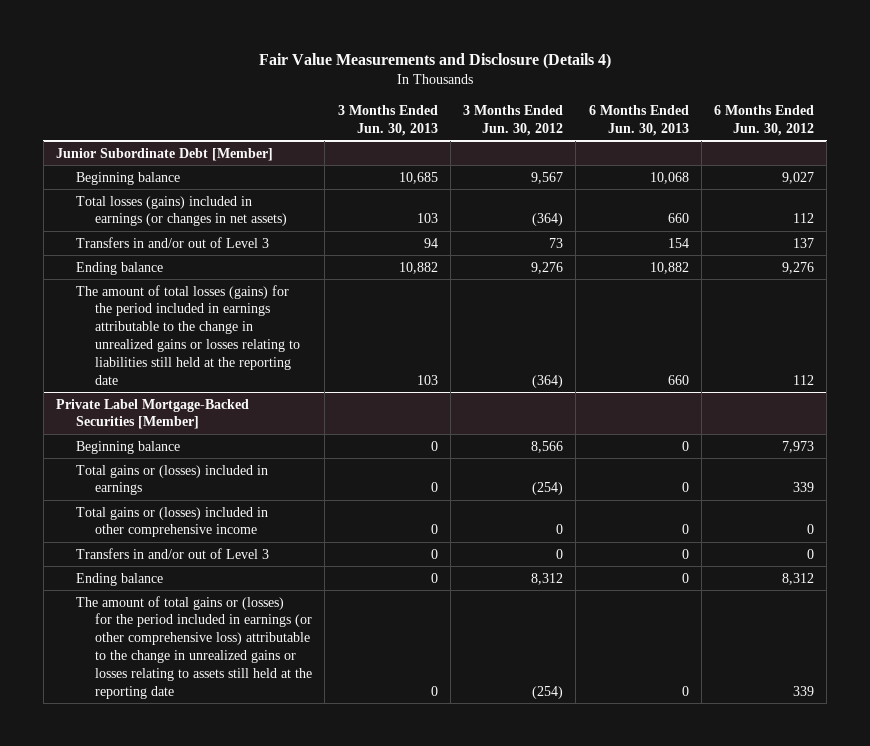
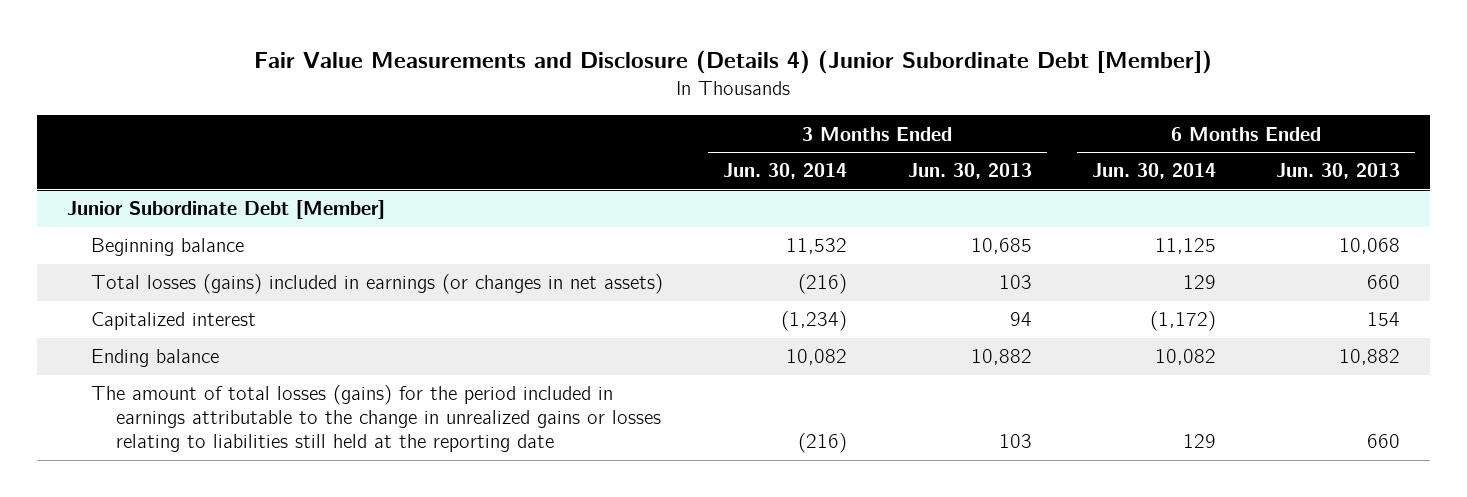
[259,53,612,70] Fair Value Measurements and Disclosure (Details 4) -> [254,49,1213,74] Fair Value Measurements and Disclosure (Details 4) (Junior Subordinate Debt [Member])
[463,104,564,136] 3 Months Ended Jun. 30, 2012 -> none
[713,104,814,136] 6 Months Ended Jun. 30, 2012 -> none
none -> [723,163,848,180] Jun. 30, 2014
none -> [1091,163,1216,180] Jun. 30, 2014
[75,236,269,248] Transfers in and/or out of Level 3 -> [91,312,257,331] Capitalized interest
[56,398,250,430] Private Label Mortgage-Backed Securities [Member] -> none
[75,440,180,454] Beginning balance -> none
[75,464,268,496] Total gains or (losses) included in earnings -> none
[75,506,268,538] Total gains or (losses) included in other comprehensive income -> none
[75,547,269,559] Transfers in and/or out of Level 3 -> none
[75,572,163,586] Ending balance -> none
[75,595,313,699] The amount of total gains or (losses) for the period included in earnings (or other comprehensive loss) attributable to the change in unrealized gains or losses relating to assets still held at the reporting date -> none

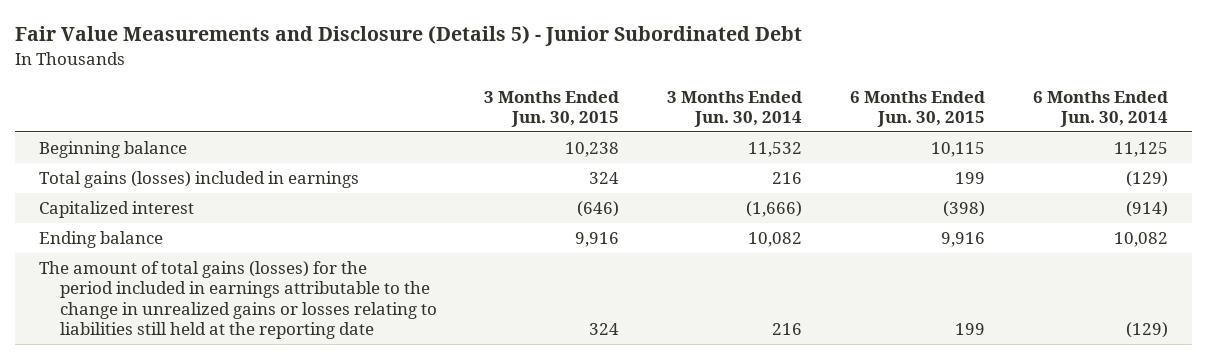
[254,49,1213,74] Fair Value Measurements and Disclosure (Details 4) (Junior Subordinate Debt [Member]) -> [14,25,802,47] Fair Value Measurements and Disclosure (Details 5) - Junior Subordinated Debt
[907,163,1032,180] Jun. 30, 2013 -> none
[1275,163,1400,180] Jun. 30, 2013 -> none
none -> [484,90,620,128] 3 Months Ended Jun. 30, 2015
none -> [850,90,986,128] 6 Months Ended Jun. 30, 2015
[66,200,385,220] Junior Subordinate Debt [Member] -> none
[91,274,664,295] Total losses (gains) included in earnings (or changes in net assets) -> [38,171,359,189] Total gains (losses) included in earnings
[798,274,848,295] (216) -> [772,172,803,185] 216
[1182,275,1216,290] 129 -> [1126,171,1169,188] (129)
[781,311,848,332] (1,234) -> [746,201,803,218] (1,666)
[1149,311,1216,332] (1,172) -> [1126,201,1169,218] (914)
[91,385,661,453] The amount of total losses (gains) for the period included in earnings attributable to the change in unrealized gains or losses relating to liabilities still held at the reporting date -> [38,261,437,340] The amount of total gains (losses) for the period included in earnings attributable to the change in unrealized gains or losses relating to liabilities still held at the reporting date
[798,433,848,454] (216) -> [772,323,803,336] 216
[1182,434,1216,449] 129 -> [1126,322,1169,339] (129)

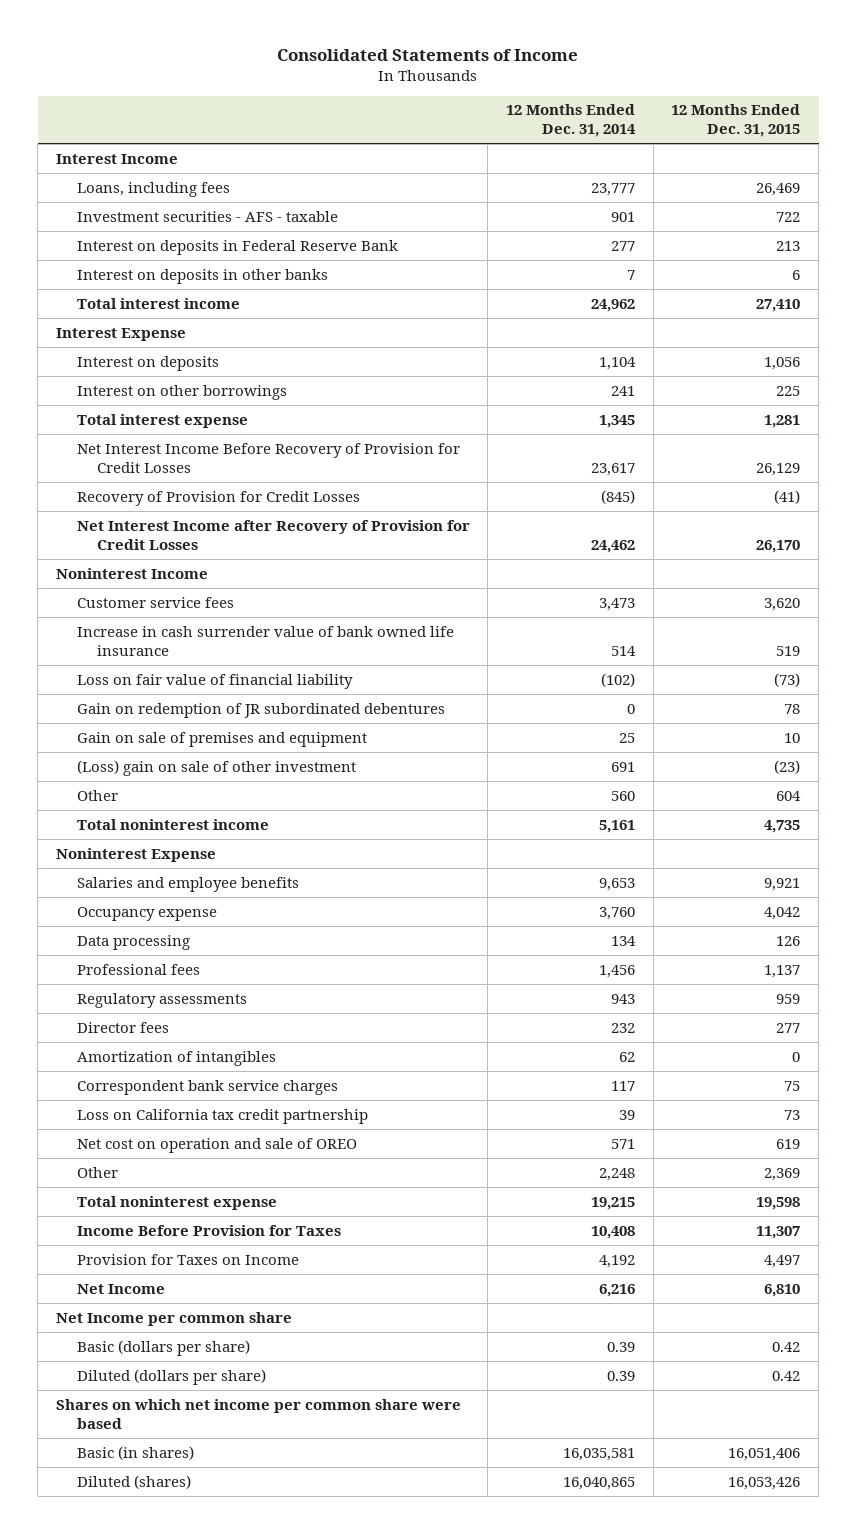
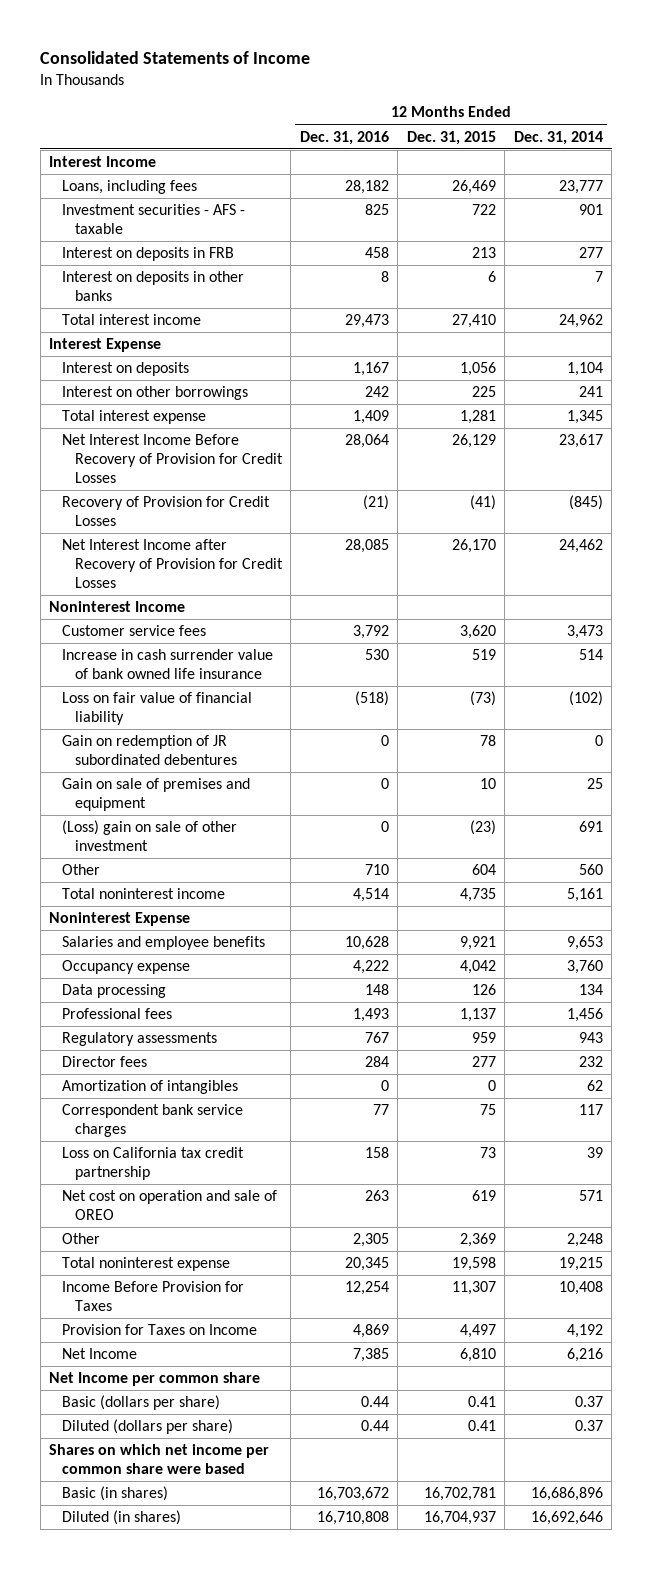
none -> [299,130,389,145] Dec. 31, 2016
[76,239,398,255] Interest on deposits in Federal Reserve Bank -> [61,247,234,262] Interest on deposits in FRB
[607,1341,636,1352] 0.39 -> [574,1396,603,1408] 0.37
[772,1341,801,1352] 0.42 -> [467,1396,496,1408] 0.41
[607,1370,636,1381] 0.39 -> [574,1420,603,1432] 0.37
[772,1370,801,1381] 0.42 -> [467,1420,496,1432] 0.41
[563,1447,636,1461] 16,035,581 -> [530,1487,603,1502] 16,686,896
[728,1447,801,1461] 16,051,406 -> [423,1487,496,1502] 16,702,781
[76,1474,191,1489] Diluted (shares) -> [61,1510,181,1526] Diluted (in shares)
[563,1476,636,1490] 16,040,865 -> [530,1511,603,1526] 16,692,646
[728,1476,801,1490] 16,053,426 -> [423,1511,496,1526] 16,704,937

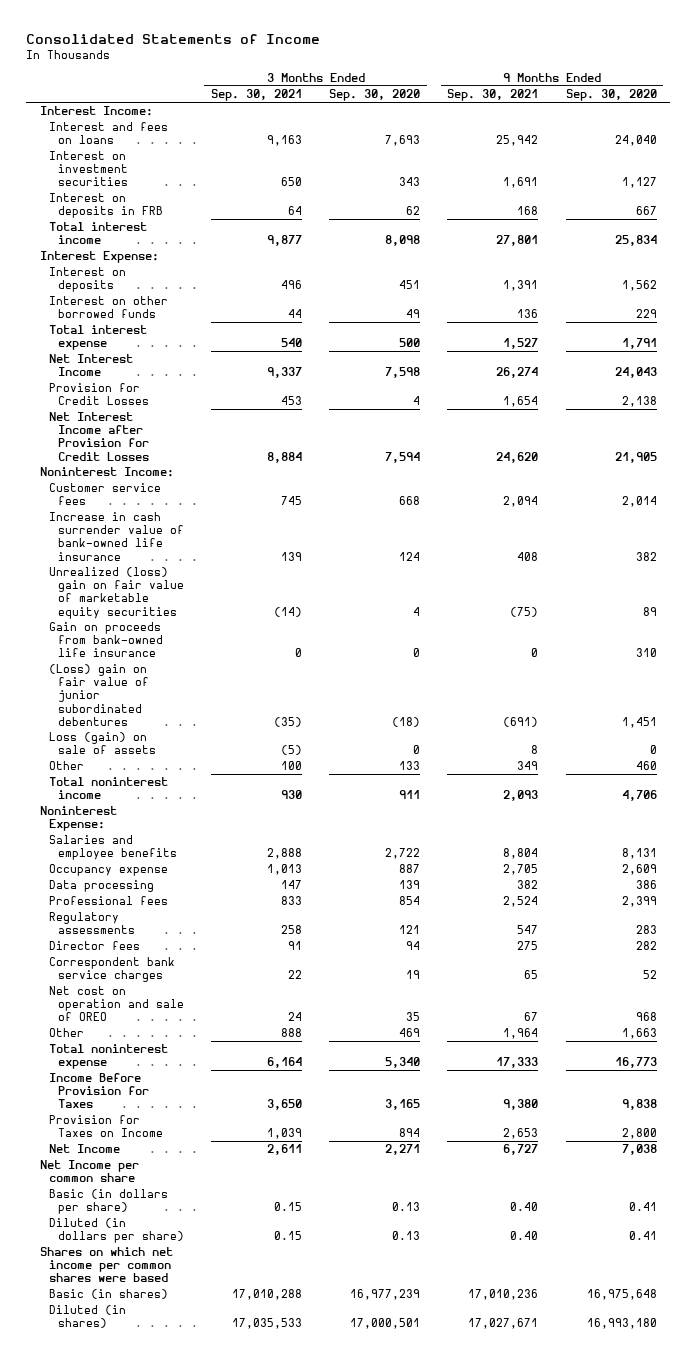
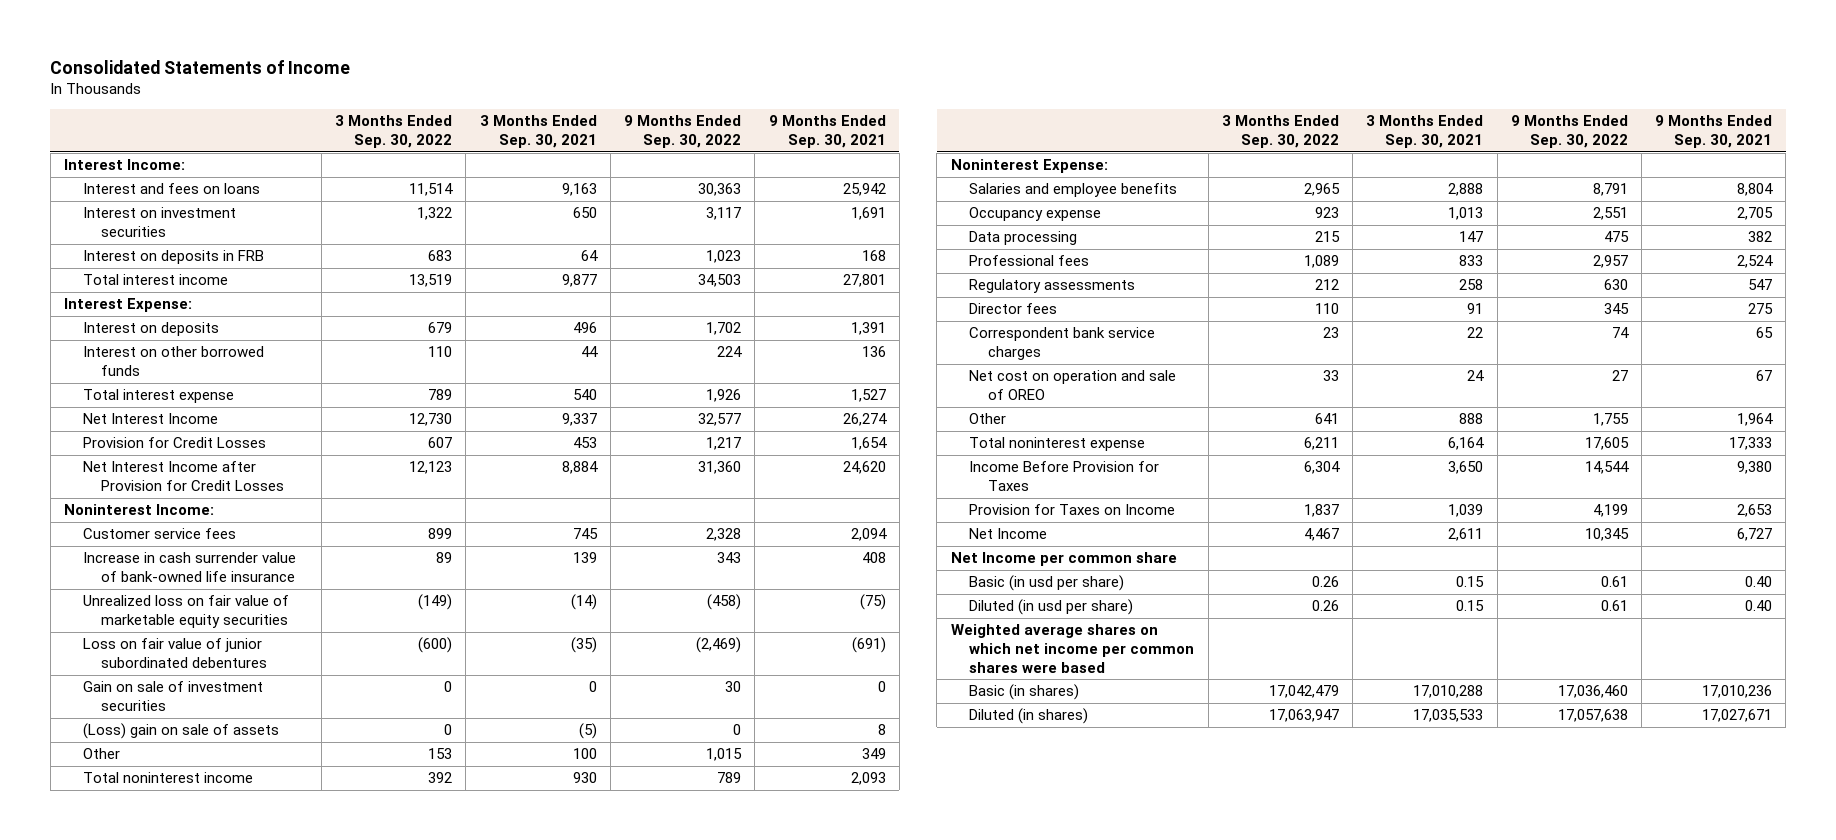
[329,89,421,102] Sep. 30, 2020 -> none
[565,89,657,102] Sep. 30, 2020 -> none
none -> [335,115,453,149] 3 Months Ended Sep. 30, 2022
none -> [624,115,742,149] 9 Months Ended Sep. 30, 2022
[48,622,164,658] Gain on proceeds from bank-owned life insurance -> none
[48,567,185,619] Unrealized (loss) gain on fair value of marketable equity securities -> [82,595,289,629] Unrealized loss on fair value of marketable equity securities
[48,664,150,726] (Loss) gain on fair value of junior subordinated debentures -> [82,638,268,669] Loss on fair value of junior subordinated debentures
none -> [82,681,263,712] Gain on sale of investment securities
[48,732,157,755] Loss (gain) on sale of assets -> [82,723,279,740] (Loss) gain on sale of assets
[48,1189,168,1215] Basic (in dollars per share) -> [969,575,1125,592] Basic (in usd per share)
[48,1218,185,1244] Diluted (in dollars per share) -> [969,599,1134,616] Diluted (in usd per share)
[39,1247,173,1283] Shares on which net income per common shares were based -> [950,624,1195,673] Weighted average shares on which net income per common shares were based

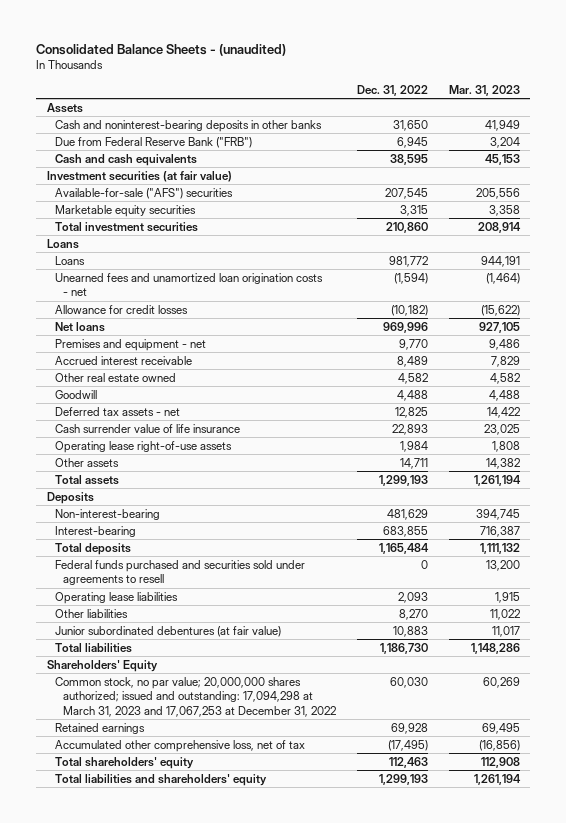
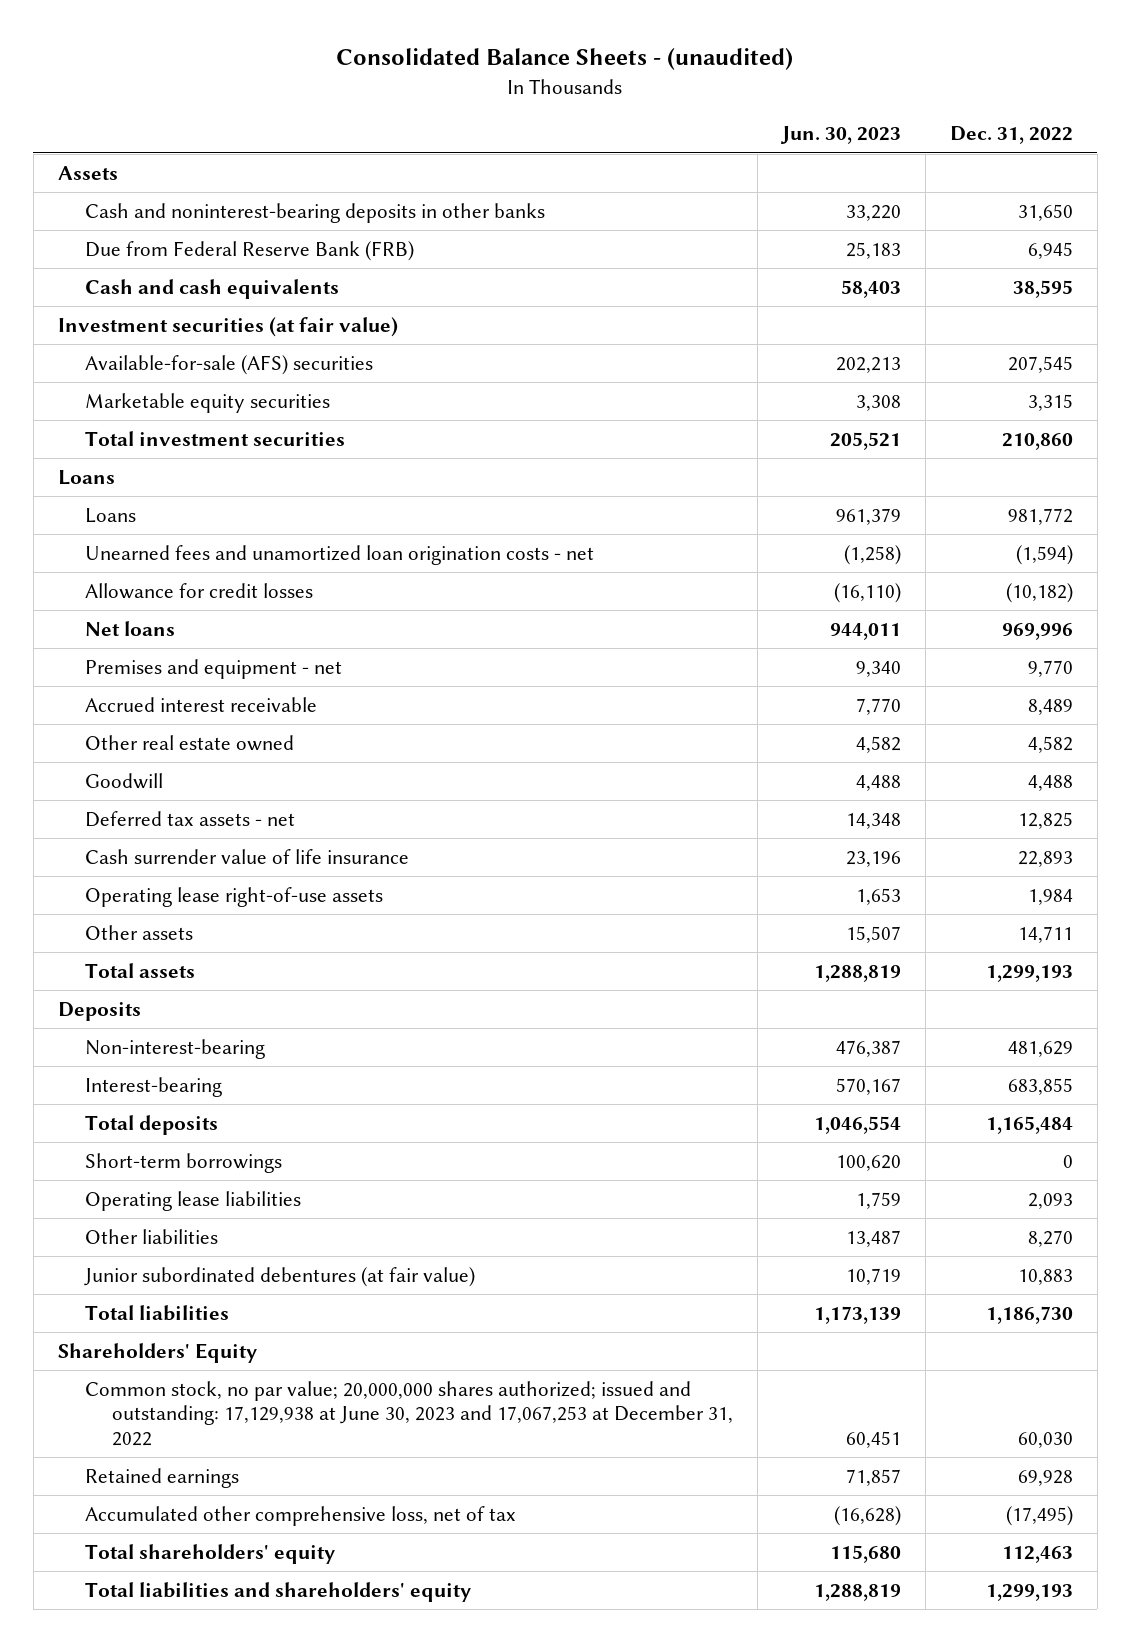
[448,84,520,96] Mar. 31, 2023 -> none
none -> [779,126,901,145] Jun. 30, 2023
[54,136,252,148] Due from Federal Reserve Bank ("FRB") -> [84,240,414,261] Due from Federal Reserve Bank (FRB)
[54,187,233,199] Available-for-sale ("AFS") securities -> [84,354,373,375] Available-for-sale (AFS) securities
[54,559,305,586] Federal funds purchased and securities sold under agreements to resell -> none
none -> [84,1152,282,1173] Short-term borrowings
[54,676,336,717] Common stock, no par value; 20,000,000 shares authorized; issued and outstanding: 17,094,298 at March 31, 2023 and 17,067,253 at December 31, 2022 -> [84,1380,733,1446] Common stock, no par value; 20,000,000 shares authorized; issued and outstanding: 17,129,938 at June 30, 2023 and 17,067,253 at December 31, 2022

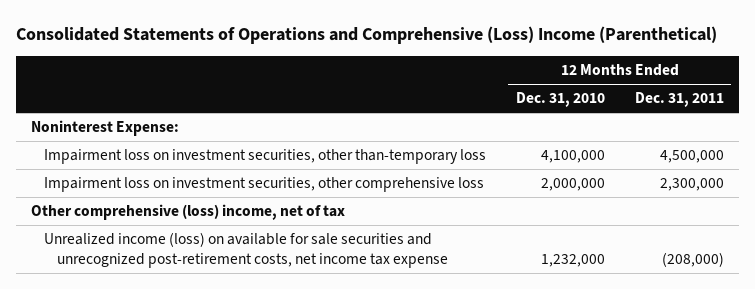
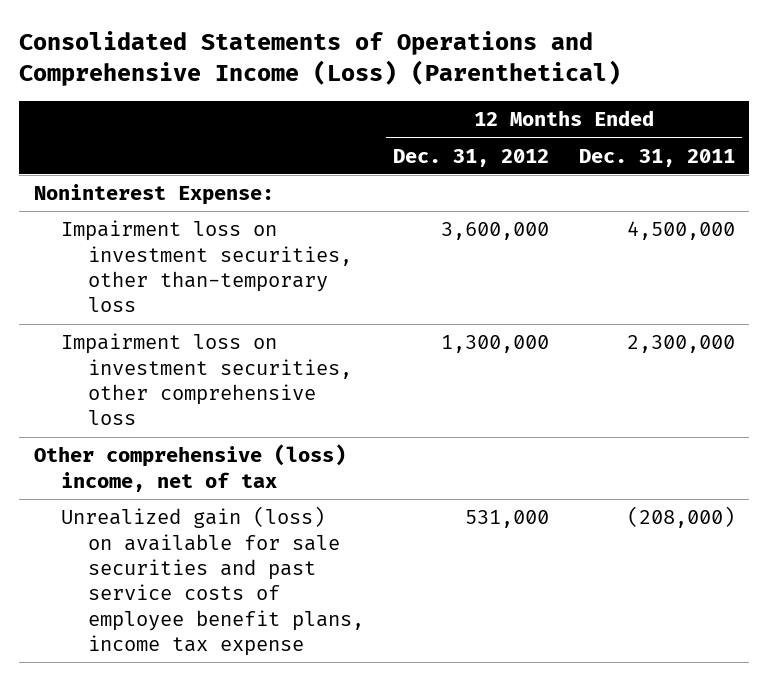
[15,26,717,45] Consolidated Statements of Operations and Comprehensive (Loss) Income (Parenthetical) -> [18,31,621,87] Consolidated Statements of Operations and Comprehensive Income (Loss) (Parenthetical)
[515,92,605,108] Dec. 31, 2010 -> none
none -> [393,148,550,167] Dec. 31, 2012
[44,232,449,268] Unrealized income (loss) on available for sale securities and unrecognized post-retirement costs, net income tax expense -> [60,506,364,657] Unrealized gain (loss) on available for sale securities and past service costs of employee benefit plans, income tax expense

